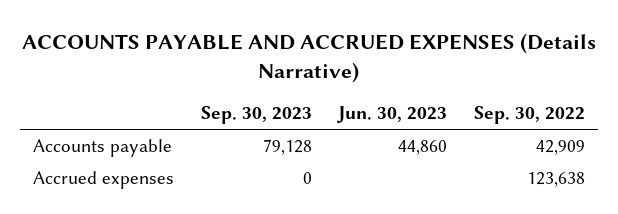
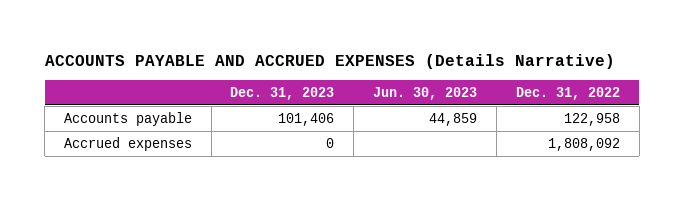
[200,106,312,125] Sep. 30, 2023 -> none
[473,106,585,125] Sep. 30, 2022 -> none
none -> [230,86,335,100] Dec. 31, 2023
none -> [515,86,620,100] Dec. 31, 2022
[398,140,448,156] 44,860 -> [429,113,478,127] 44,859

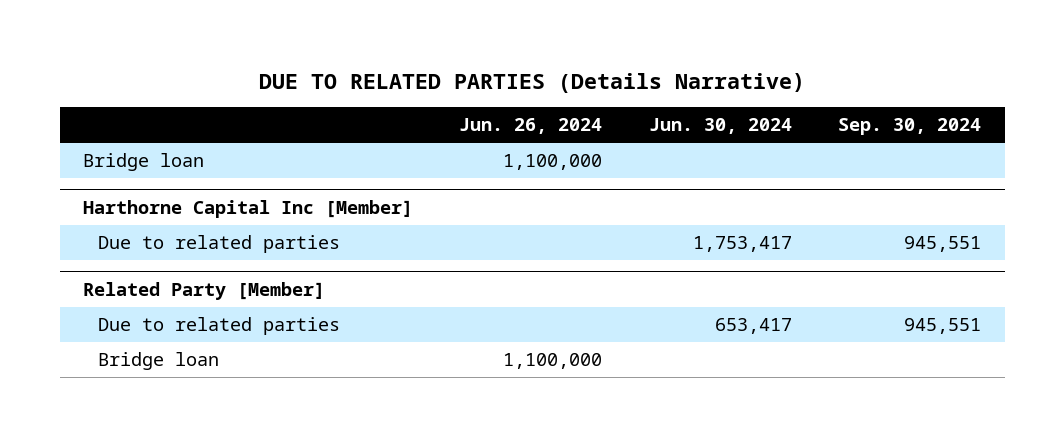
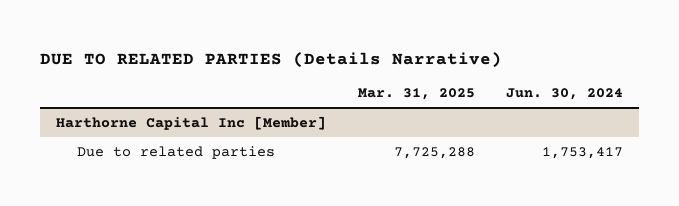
[459,118,603,135] Jun. 26, 2024 -> none
[838,118,982,136] Sep. 30, 2024 -> none
none -> [357,88,475,101] Mar. 31, 2025
[82,153,204,172] Bridge loan -> none
[82,282,325,301] Related Party [Member] -> none
[97,317,340,336] Due to related parties -> none
[97,352,219,371] Bridge loan -> none

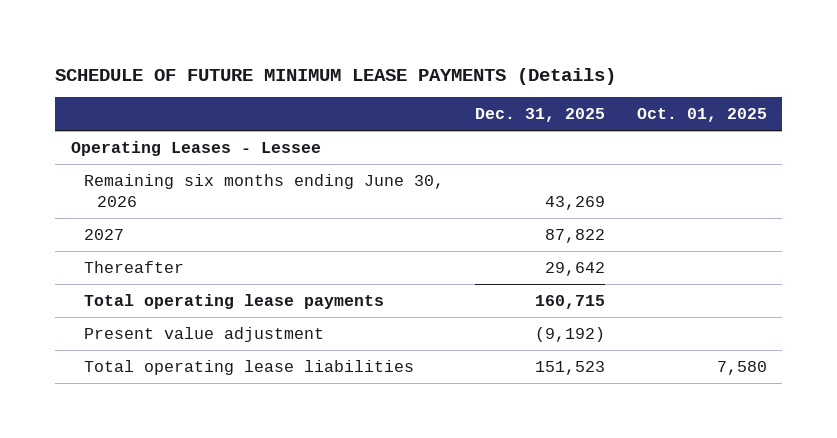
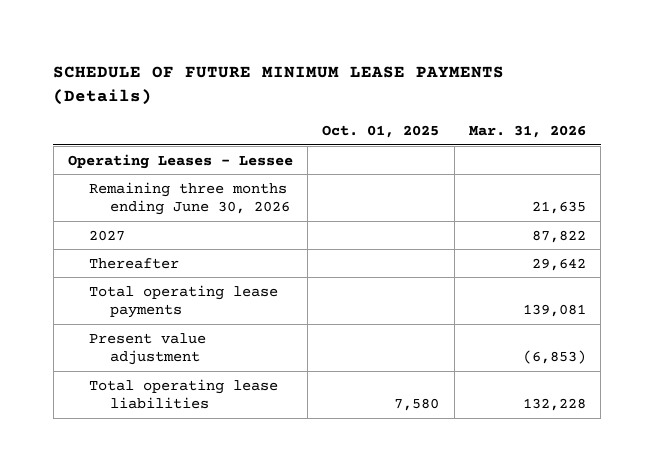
[475,108,606,123] Dec. 31, 2025 -> none
none -> [469,125,587,139] Mar. 31, 2026
[83,173,444,208] Remaining six months ending June 30, 2026 -> [89,181,291,216] Remaining three months ending June 30, 2026

